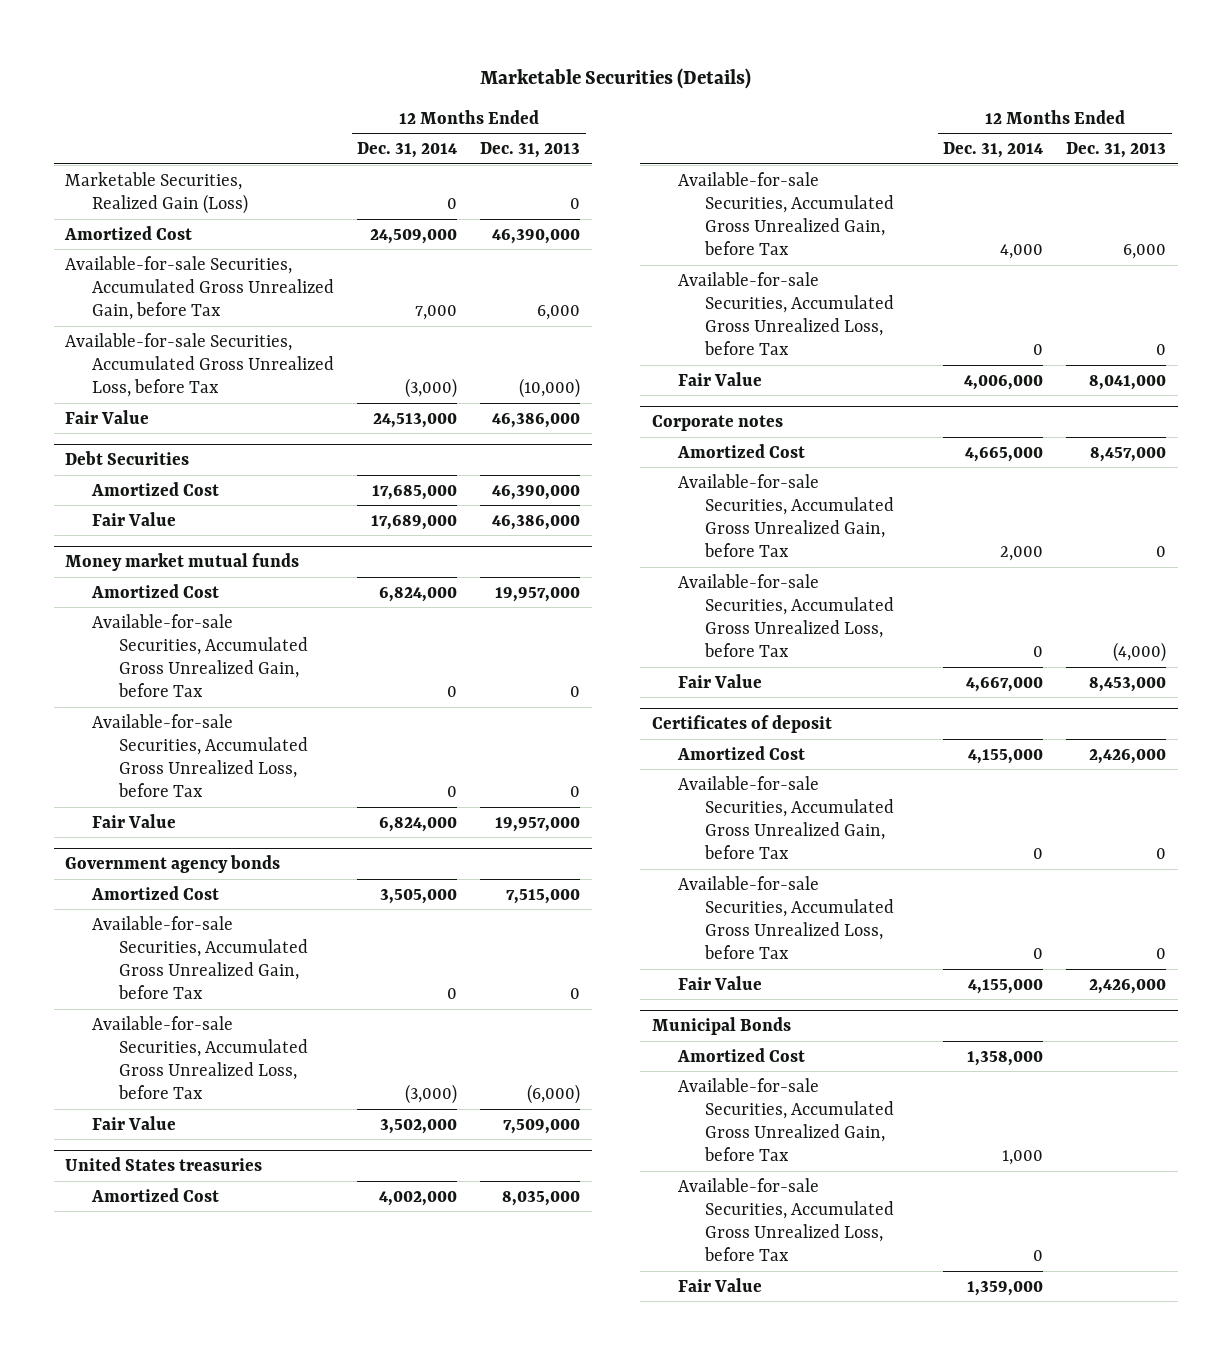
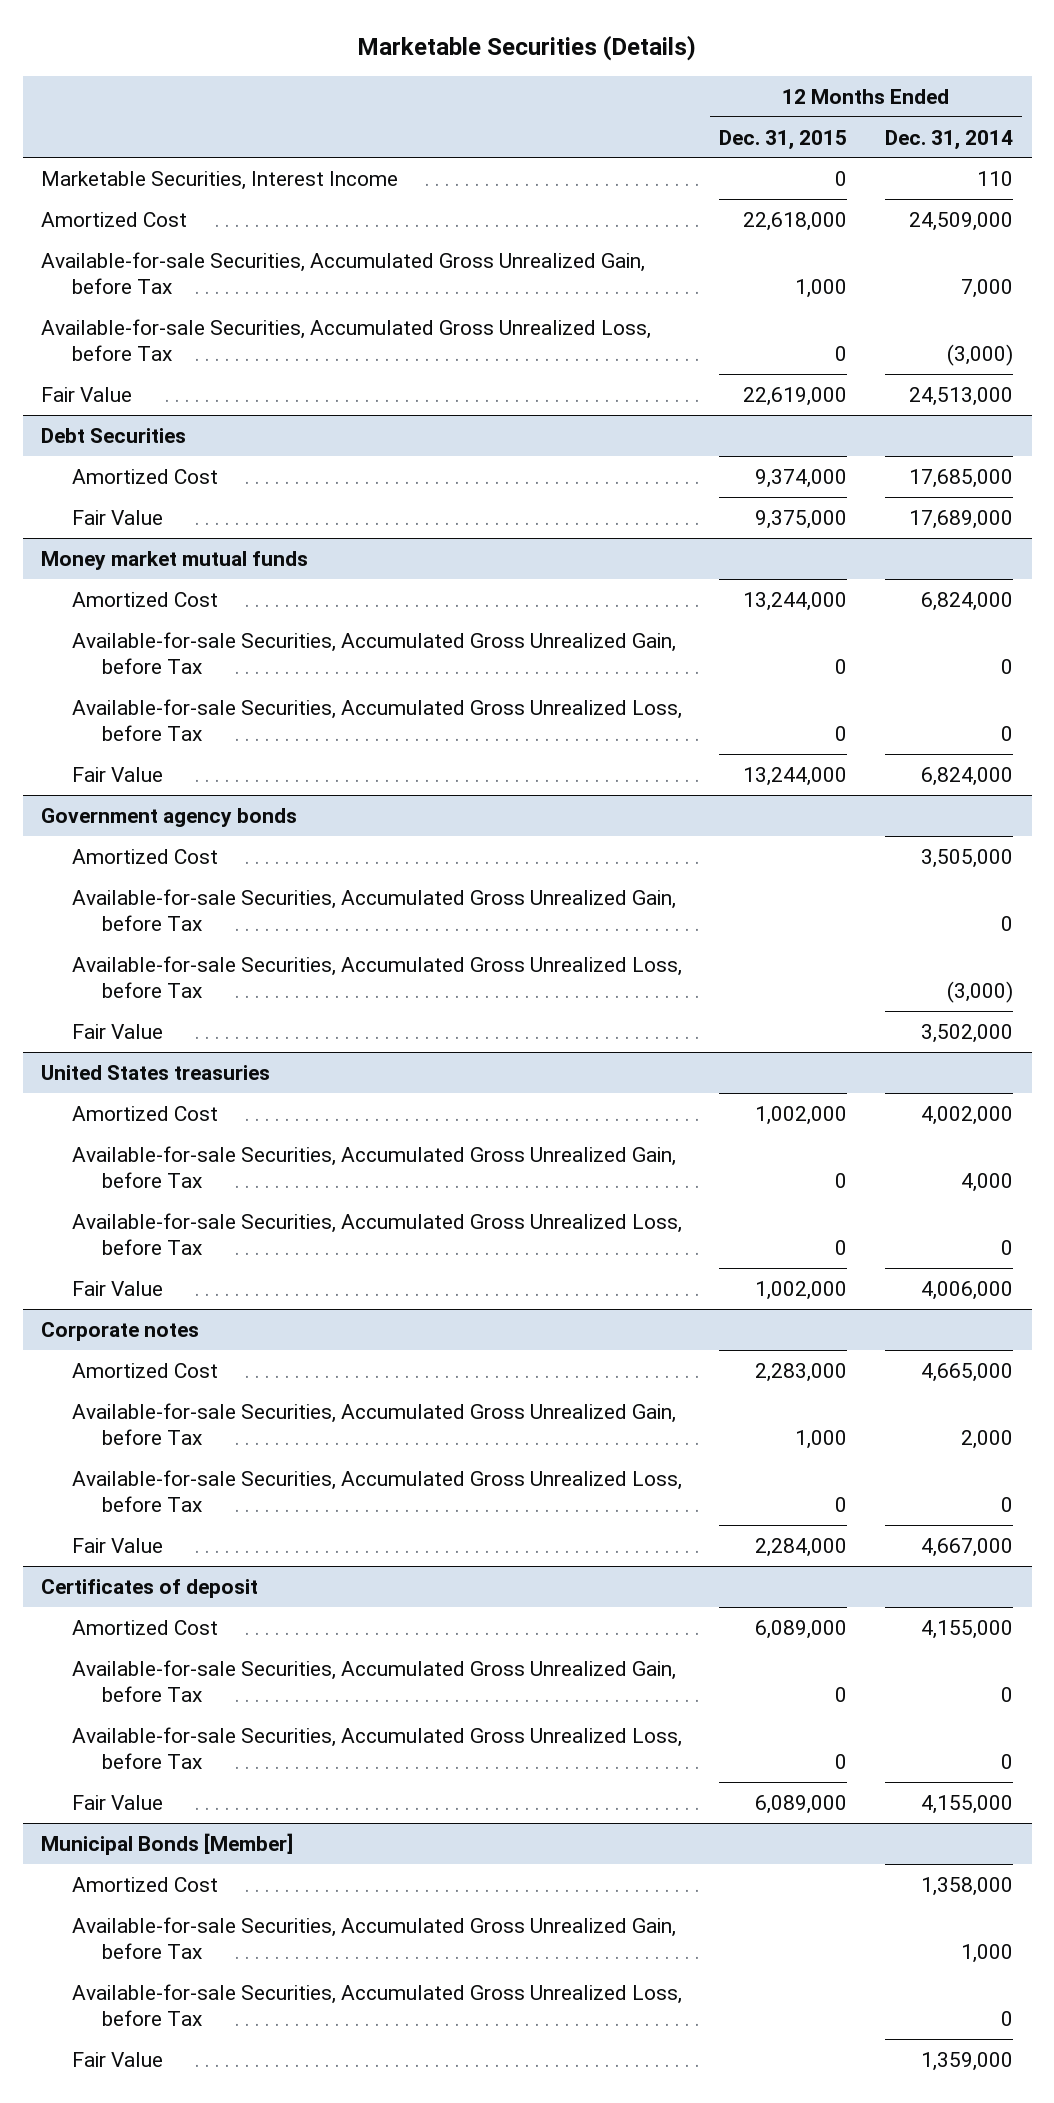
[480,142,581,159] Dec. 31, 2013 -> none
none -> [719,129,848,150] Dec. 31, 2015
[65,171,249,214] Marketable Securities, Realized Gain (Loss) -> [41,170,399,190] Marketable Securities, Interest Income
[447,197,458,209] 0 -> [976,170,1013,186] 110
[651,1017,791,1036] Municipal Bonds -> [41,1832,294,1855] Municipal Bonds [Member]

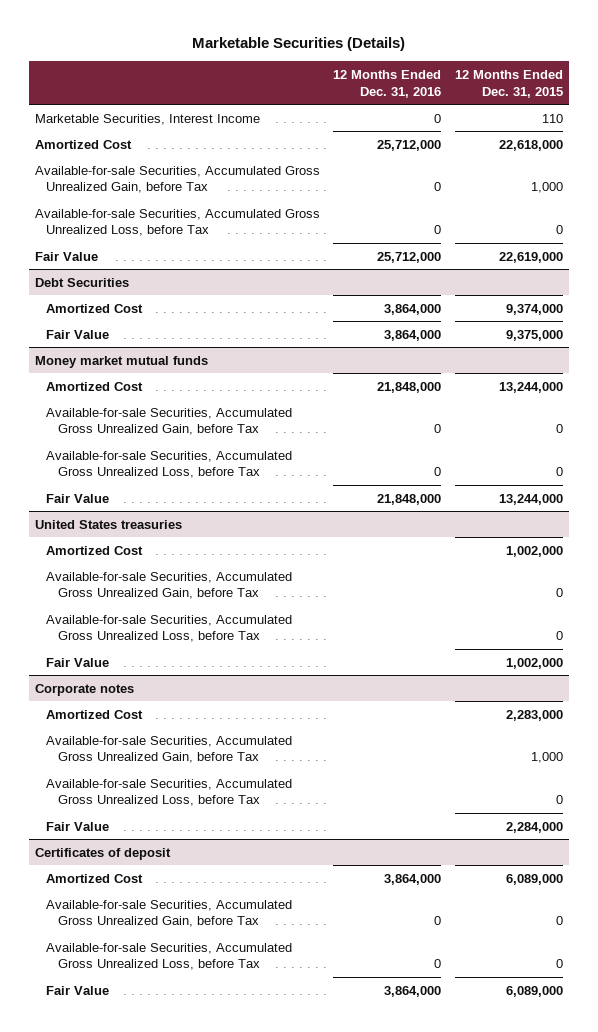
[884,129,1013,150] Dec. 31, 2014 -> none
none -> [333,69,442,98] 12 Months Ended Dec. 31, 2016
[835,170,848,186] 0 -> [541,113,563,123] 110
[41,807,298,827] Government agency bonds -> none
[71,848,218,864] Amortized Cost -> none
[71,888,676,932] Available-for-sale Securities, Accumulated Gross Unrealized Gain, before Tax -> none
[71,955,682,999] Available-for-sale Securities, Accumulated Gross Unrealized Loss, before Tax -> none
[71,1023,163,1039] Fair Value -> none
[41,1832,294,1855] Municipal Bonds [Member] -> none
[71,1876,218,1892] Amortized Cost -> none
[71,1916,676,1960] Available-for-sale Securities, Accumulated Gross Unrealized Gain, before Tax -> none
[71,1983,682,2027] Available-for-sale Securities, Accumulated Gross Unrealized Loss, before Tax -> none
[71,2051,163,2067] Fair Value -> none

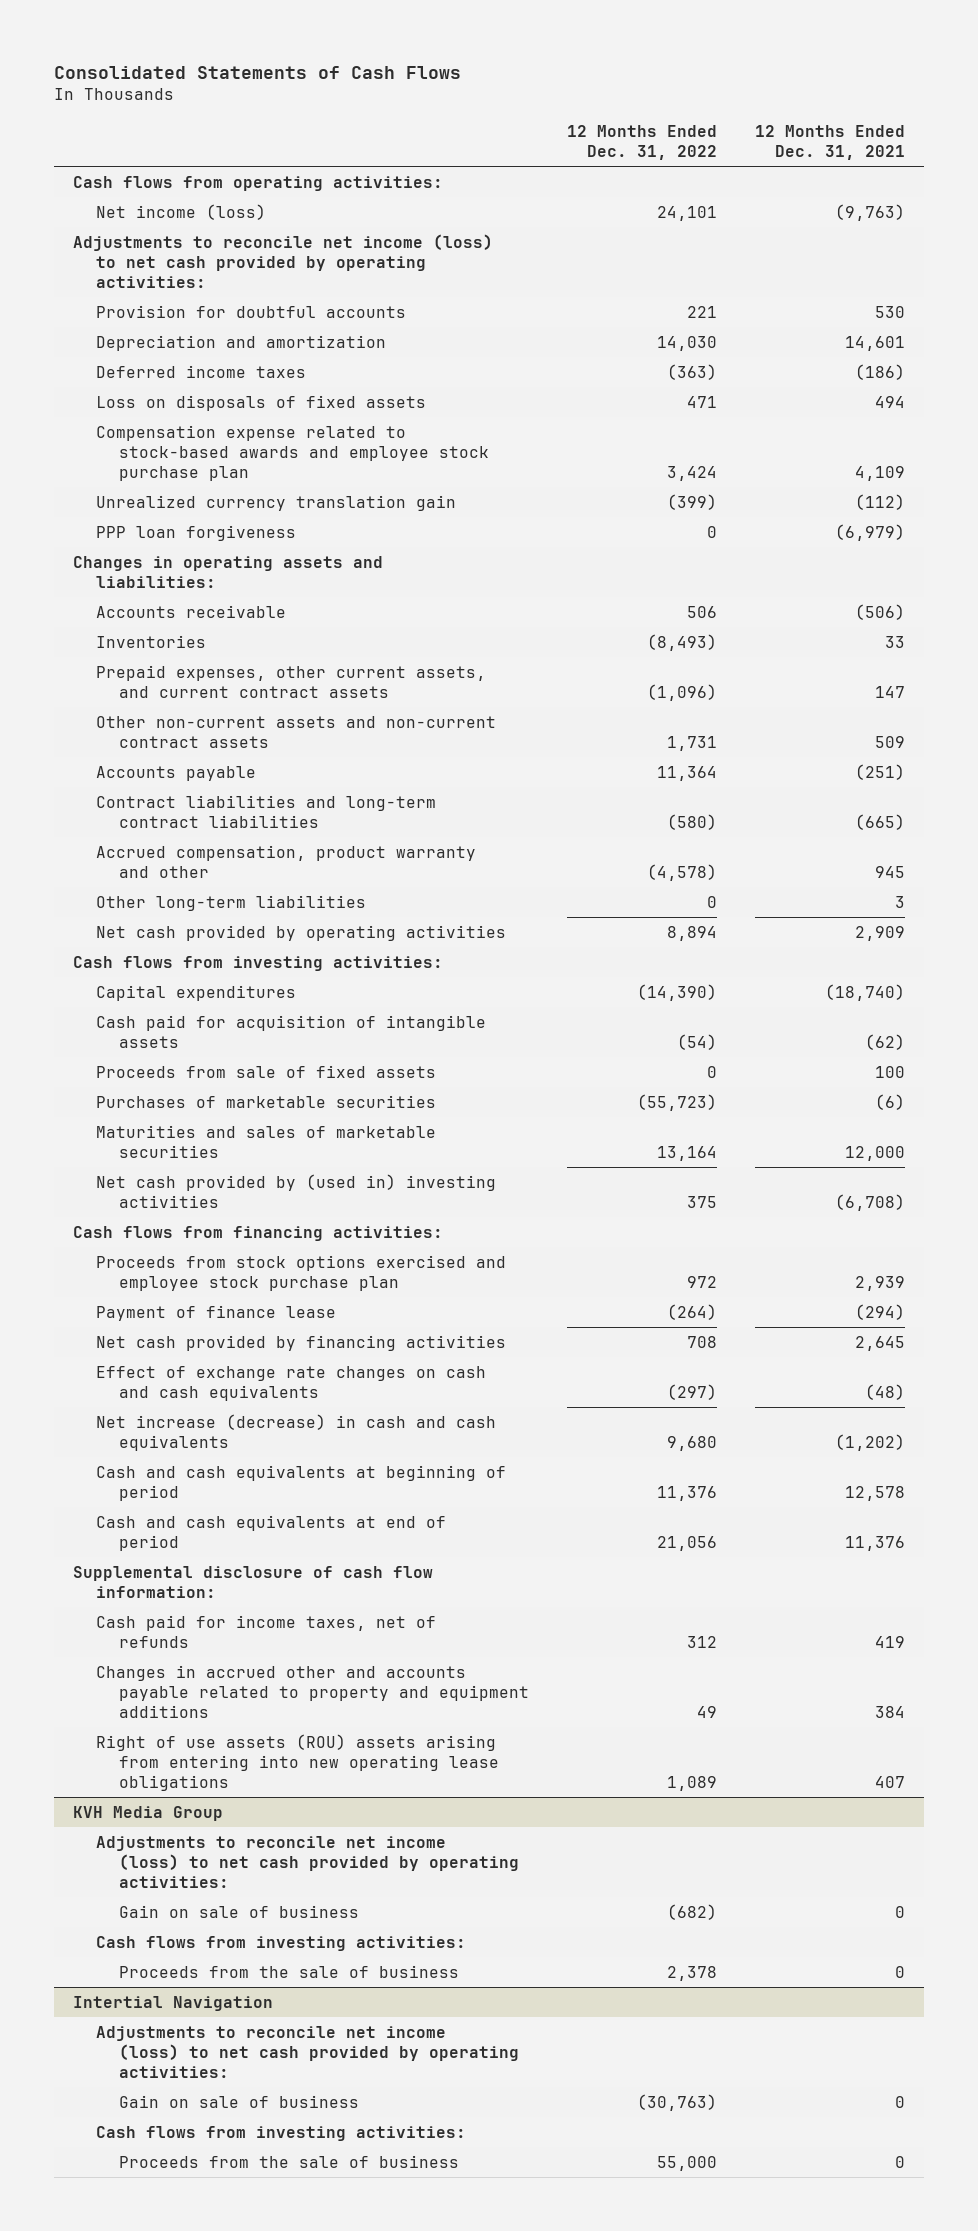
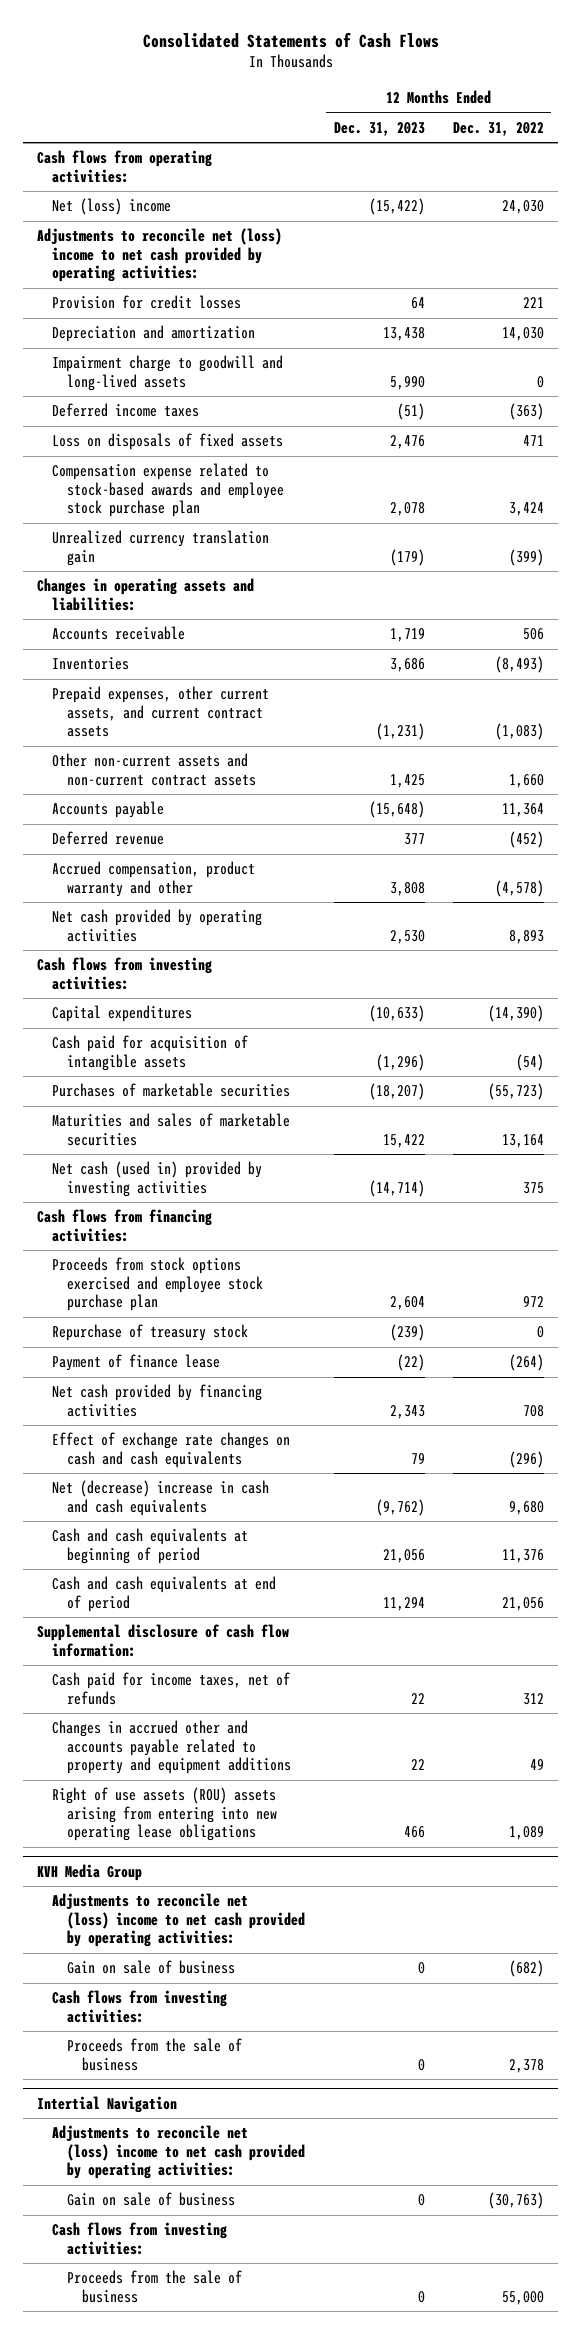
[754,124,905,160] 12 Months Ended Dec. 31, 2021 -> none
none -> [333,121,425,136] Dec. 31, 2023
[95,203,266,220] Net income (loss) -> [52,198,172,216] Net (loss) income
[656,205,717,221] 24,101 -> [502,200,545,215] 24,030
[73,233,494,289] Adjustments to reconcile net income (loss) to net cash provided by operating activities: -> [37,228,283,283] Adjustments to reconcile net (loss) income to net cash provided by operating activities:
[95,304,406,318] Provision for doubtful accounts -> [52,295,242,310] Provision for credit losses
none -> [52,355,284,391] Impairment charge to goodwill and long-lived assets
[95,524,296,541] PPP loan forgiveness -> none
[646,683,717,701] (1,096) -> [495,723,545,741] (1,083)
[666,735,717,751] 1,731 -> [509,773,545,788] 1,660
[95,794,436,828] Contract liabilities and long-term contract liabilities -> none
none -> [52,831,165,846] Deferred revenue
[95,894,366,911] Other long-term liabilities -> none
[666,925,717,941] 8,894 -> [509,929,545,944] 8,893
[95,1064,436,1078] Proceeds from sale of fixed assets -> none
[95,1173,496,1208] Net cash provided by (used in) investing activities -> [52,1161,263,1197] Net cash (used in) provided by investing activities
none -> [52,1324,249,1342] Repurchase of treasury stock
[666,1383,717,1400] (297) -> [509,1450,545,1468] (296)
[95,1413,496,1451] Net increase (decrease) in cash and cash equivalents -> [52,1480,270,1516] Net (decrease) increase in cash and cash equivalents
[95,1835,519,1889] Adjustments to reconcile net income (loss) to net cash provided by operating activities: -> [52,1893,306,1948] Adjustments to reconcile net (loss) income to net cash provided by operating activities:
[95,2025,519,2079] Adjustments to reconcile net income (loss) to net cash provided by operating activities: -> [52,2125,306,2180] Adjustments to reconcile net (loss) income to net cash provided by operating activities:

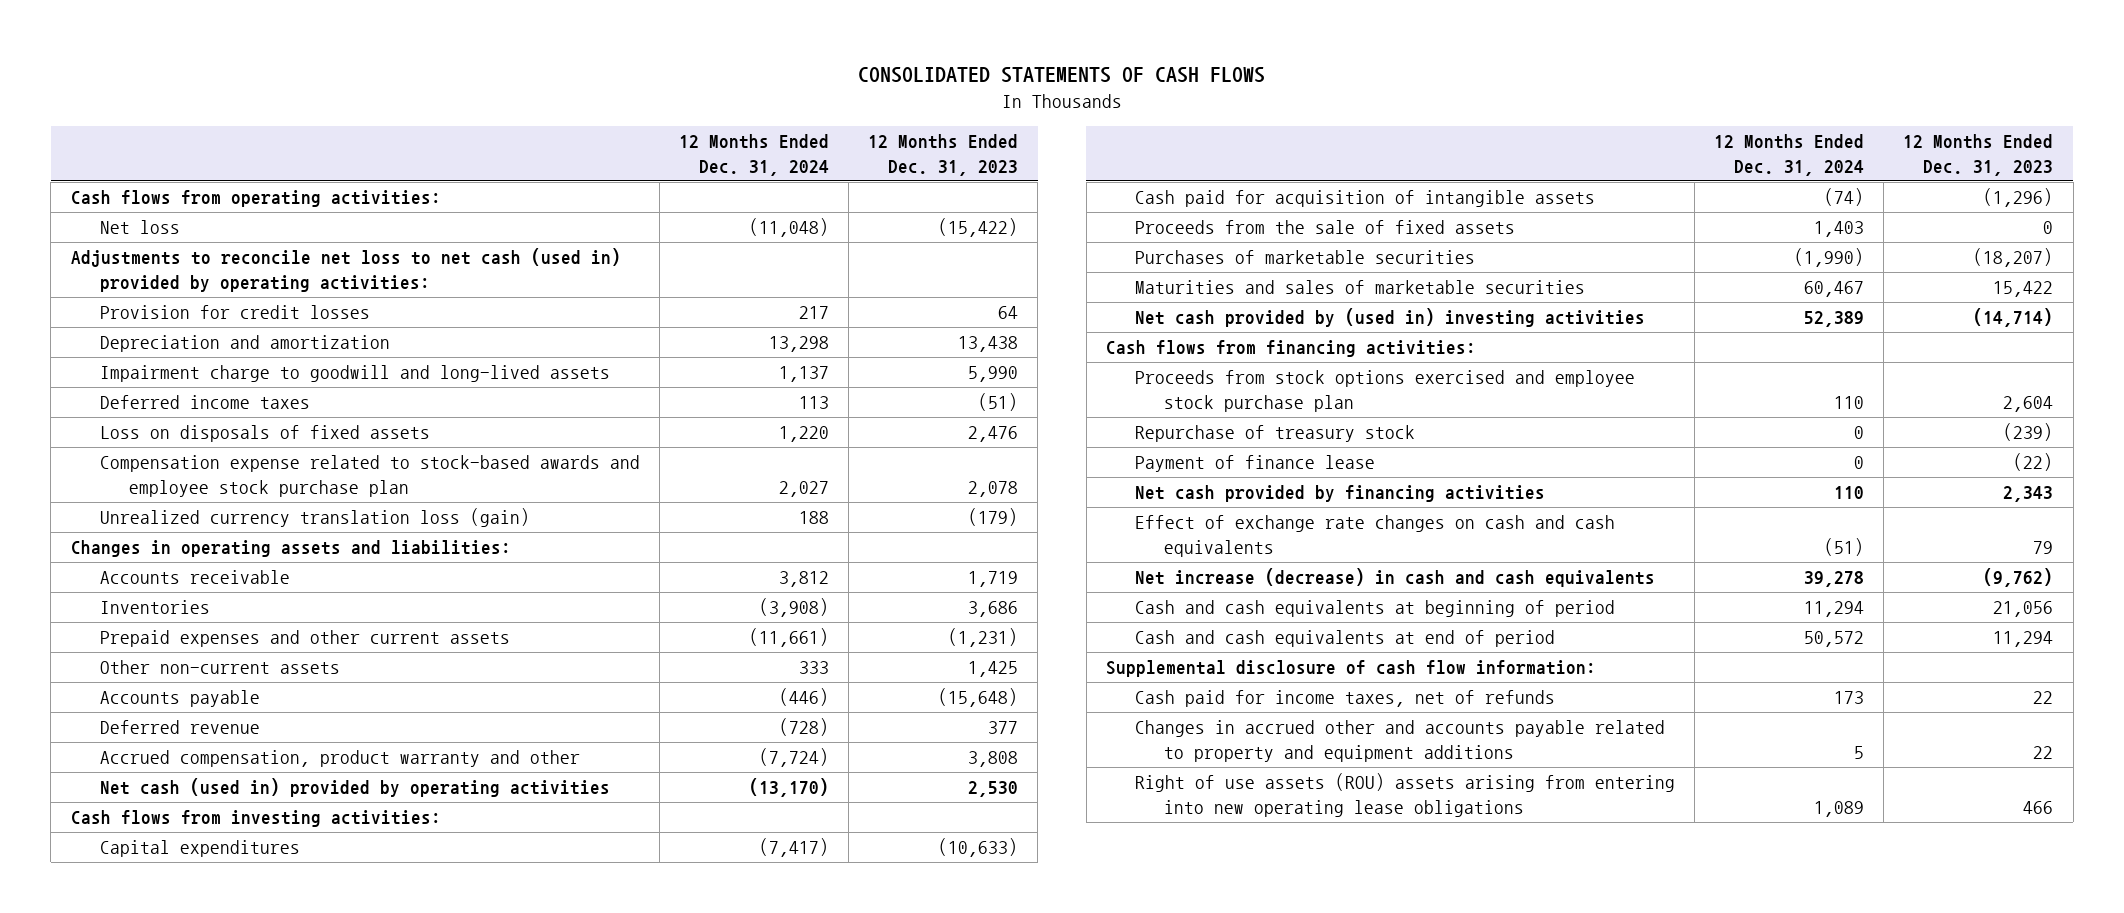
[142,31,439,48] Consolidated Statements of Cash Flows -> [858,66,1266,83] CONSOLIDATED STATEMENTS OF CASH FLOWS
[453,121,545,136] Dec. 31, 2022 -> none
none -> [678,134,829,176] 12 Months Ended Dec. 31, 2024
[52,198,172,216] Net (loss) income -> [99,220,180,235] Net loss
[37,228,283,283] Adjustments to reconcile net (loss) income to net cash provided by operating activities: -> [70,248,621,292] Adjustments to reconcile net loss to net cash (used in) provided by operating activities:
[52,530,270,566] Unrealized currency translation gain -> [99,508,530,528] Unrealized currency translation loss (gain)
[52,686,270,738] Prepaid expenses, other current assets, and current contract assets -> [99,630,510,648] Prepaid expenses and other current assets
[52,753,257,786] Other non-current assets and non-current contract assets -> [99,660,340,675] Other non-current assets
[52,909,263,942] Net cash provided by operating activities -> [99,778,610,798] Net cash (used in) provided by operating activities
none -> [1134,220,1515,235] Proceeds from the sale of fixed assets
[52,1161,263,1197] Net cash (used in) provided by investing activities -> [1134,308,1645,328] Net cash provided by (used in) investing activities
[52,1480,270,1516] Net (decrease) increase in cash and cash equivalents -> [1134,568,1655,588] Net increase (decrease) in cash and cash equivalents
[37,1863,143,1881] KVH Media Group -> none
[52,1893,306,1948] Adjustments to reconcile net (loss) income to net cash provided by operating activities: -> none
[67,1960,236,1975] Gain on sale of business -> none
[52,1990,228,2023] Cash flows from investing activities: -> none
[67,2038,243,2071] Proceeds from the sale of business -> none
[37,2095,178,2113] Intertial Navigation -> none
[52,2125,306,2180] Adjustments to reconcile net (loss) income to net cash provided by operating activities: -> none
[67,2192,236,2207] Gain on sale of business -> none
[52,2222,228,2255] Cash flows from investing activities: -> none
[67,2270,243,2303] Proceeds from the sale of business -> none

